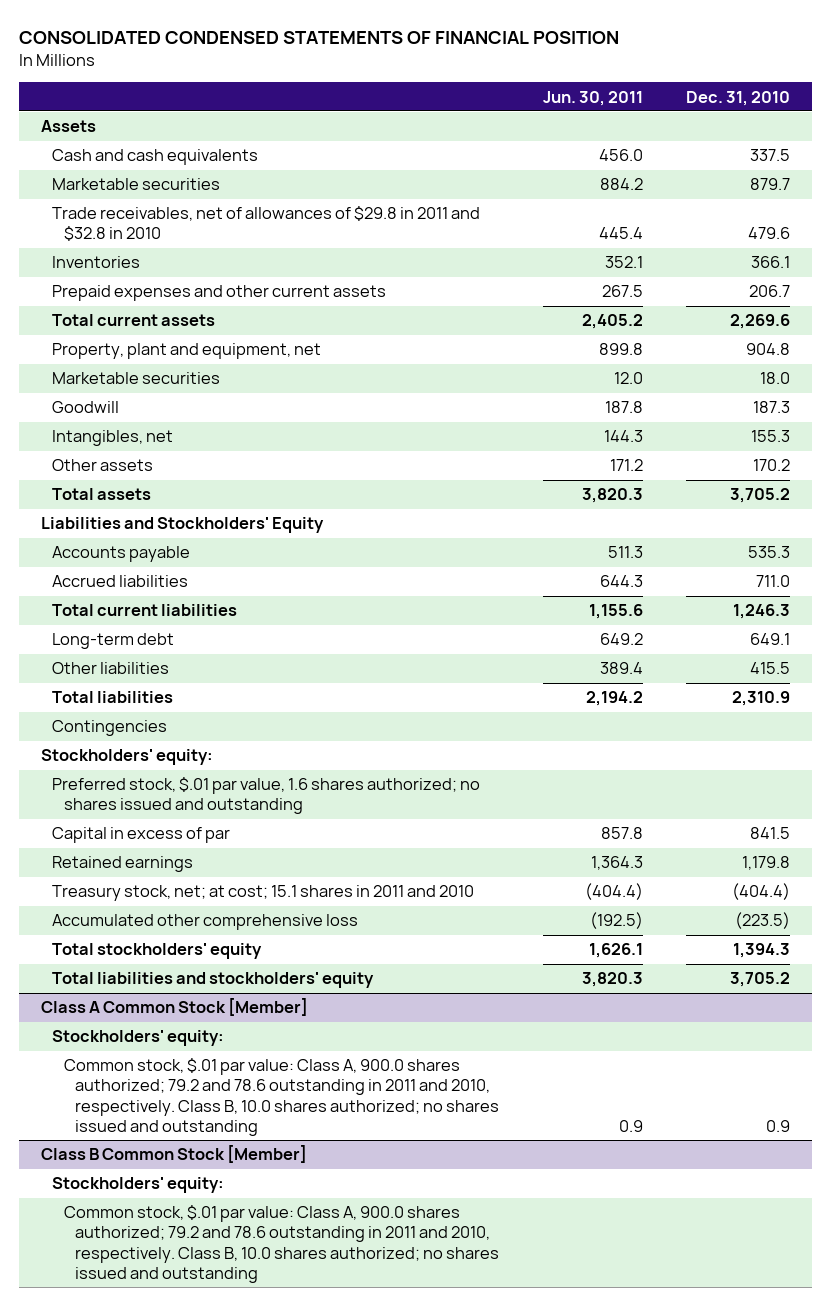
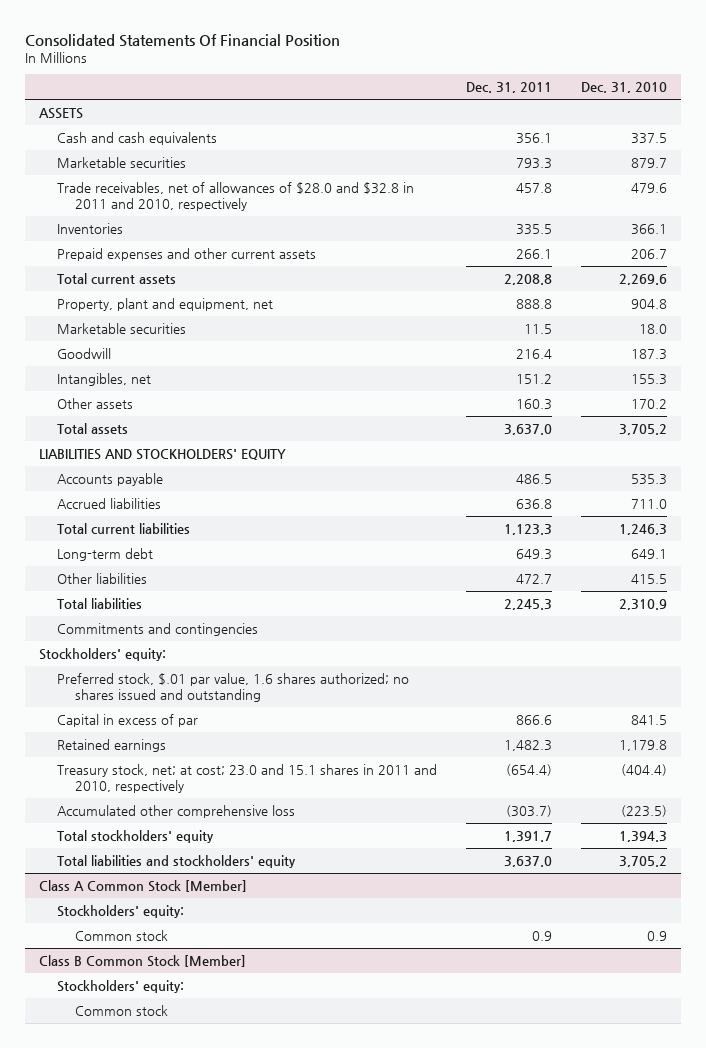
[18,31,619,45] CONSOLIDATED CONDENSED STATEMENTS OF FINANCIAL POSITION -> [25,33,341,47] Consolidated Statements Of Financial Position
[542,90,643,106] Jun. 30, 2011 -> none
none -> [466,82,553,94] Dec. 31, 2011
[40,120,96,133] Assets -> [39,107,84,119] ASSETS
[52,206,481,242] Trade receivables, net of allowances of $29.8 in 2011 and $32.8 in 2010 -> [57,181,415,212] Trade receivables, net of allowances of $28.0 and $32.8 in 2011 and 2010, respectively
[40,517,324,534] Liabilities and Stockholders' Equity -> [39,448,287,460] LIABILITIES AND STOCKHOLDERS' EQUITY
[52,720,168,737] Contingencies -> [57,622,259,636] Commitments and contingencies
[52,885,475,902] Treasury stock, net; at cost; 15.1 shares in 2011 and 2010 -> [57,763,438,794] Treasury stock, net; at cost; 23.0 and 15.1 shares in 2011 and 2010, respectively
[63,1058,500,1136] Common stock, $.01 par value: Class A, 900.0 shares authorized; 79.2 and 78.6 outstanding in 2011 and 2010, respectively. Class B, 10.0 shares authorized; no shares issued and outstanding -> [75,929,169,941] Common stock
[63,1205,500,1283] Common stock, $.01 par value: Class A, 900.0 shares authorized; 79.2 and 78.6 outstanding in 2011 and 2010, respectively. Class B, 10.0 shares authorized; no shares issued and outstanding -> [75,1004,169,1016] Common stock

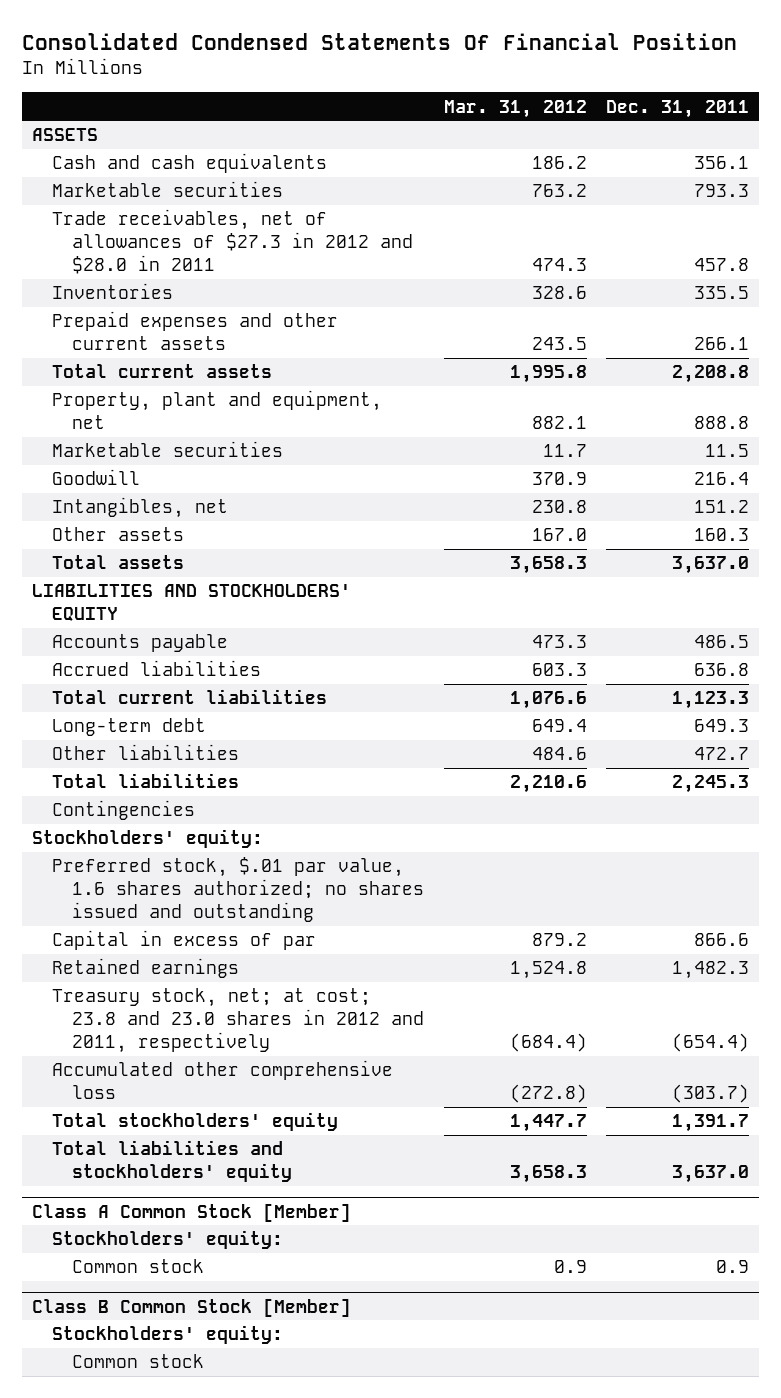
[25,33,341,47] Consolidated Statements Of Financial Position -> [21,32,737,50] Consolidated Condensed Statements Of Financial Position
[580,82,667,94] Dec. 31, 2010 -> none
none -> [443,99,587,118] Mar. 31, 2012
[57,181,415,212] Trade receivables, net of allowances of $28.0 and $32.8 in 2011 and 2010, respectively -> [51,209,413,275] Trade receivables, net of allowances of $27.3 in 2012 and $28.0 in 2011
[57,622,259,636] Commitments and contingencies -> [51,800,195,821] Contingencies
[57,763,438,794] Treasury stock, net; at cost; 23.0 and 15.1 shares in 2011 and 2010, respectively -> [51,988,424,1054] Treasury stock, net; at cost; 23.8 and 23.0 shares in 2012 and 2011, respectively

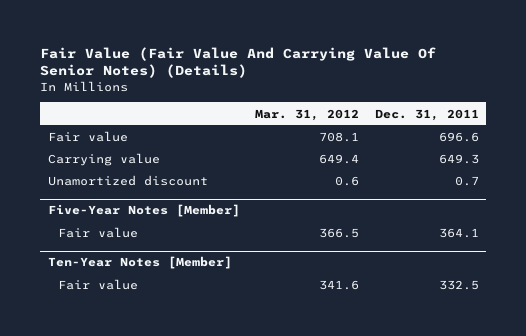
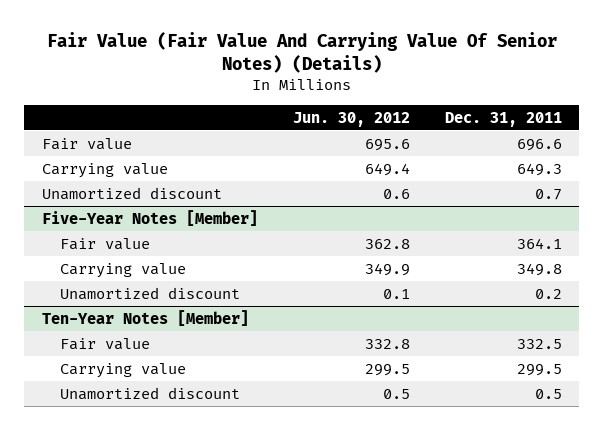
[255,108,360,121] Mar. 31, 2012 -> none
none -> [292,111,410,127] Jun. 30, 2012
none -> [60,262,187,278] Carrying value
none -> [60,286,241,300] Unamortized discount
none -> [60,362,187,378] Carrying value
none -> [60,386,241,400] Unamortized discount

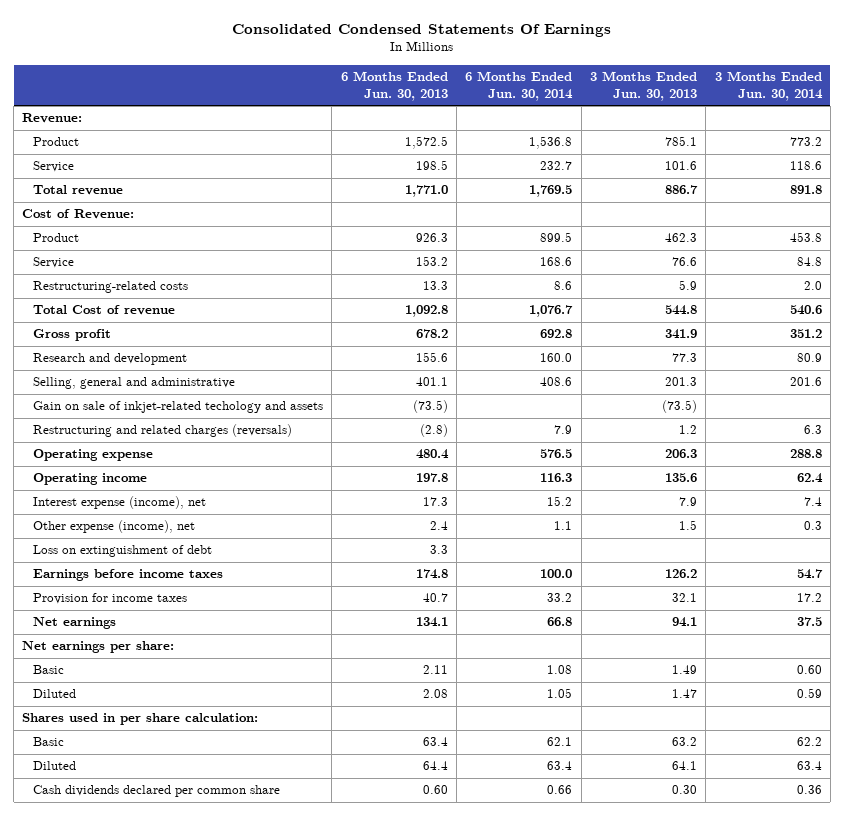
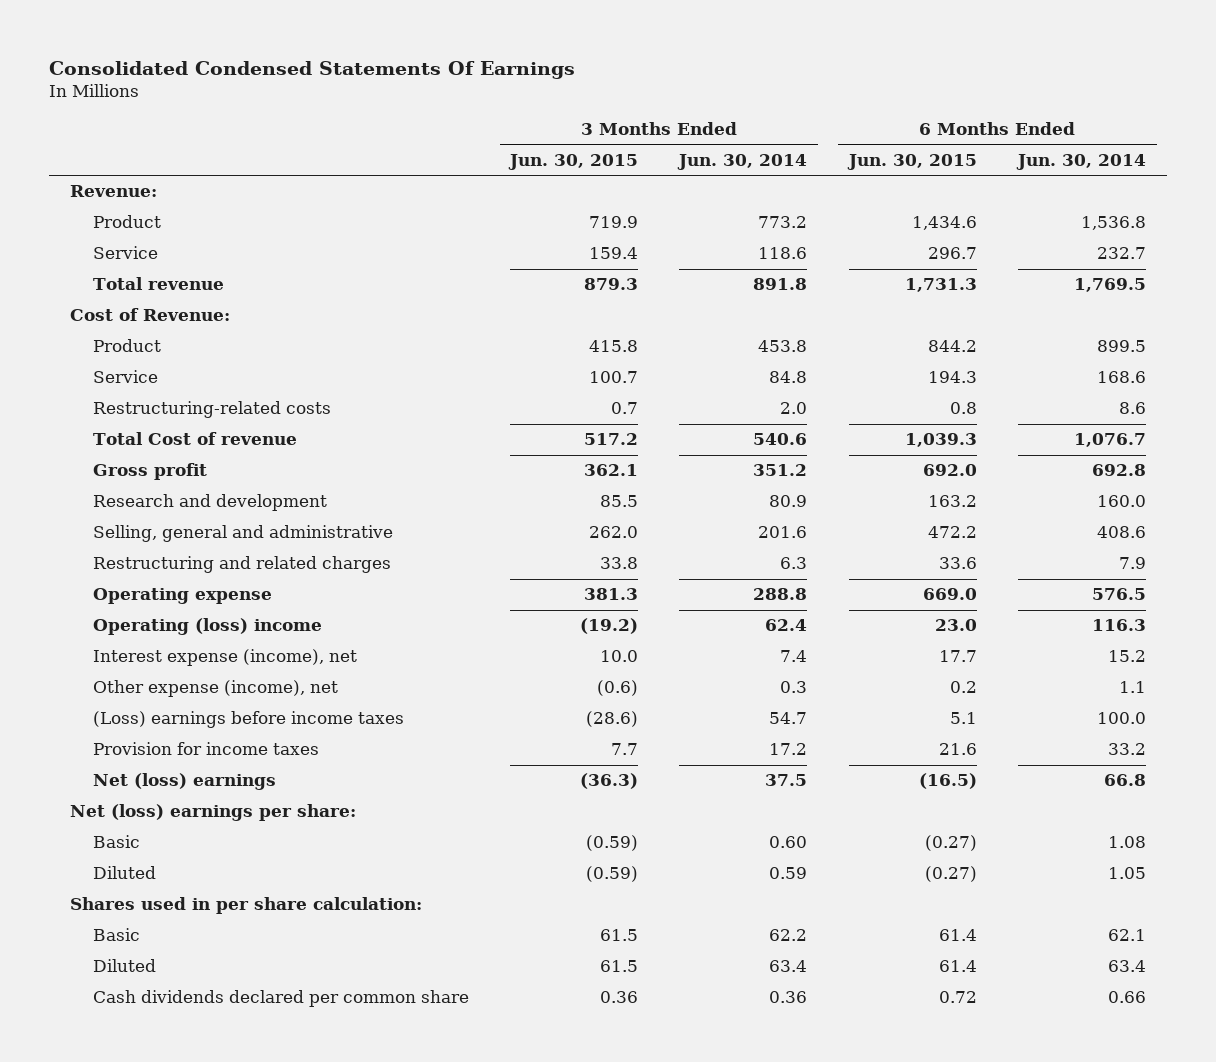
[340,70,448,101] 6 Months Ended Jun. 30, 2013 -> none
[589,70,697,101] 3 Months Ended Jun. 30, 2013 -> none
none -> [507,153,638,170] Jun. 30, 2015
none -> [846,153,977,170] Jun. 30, 2015
[33,401,324,414] Gain on sale of inkjet-related techology and assets -> none
[33,424,293,438] Restructuring and related charges (reversals) -> [92,556,391,574] Restructuring and related charges
[33,473,148,486] Operating income -> [92,618,322,636] Operating (loss) income
[33,545,213,558] Loss on extinguishment of debt -> none
[33,569,224,582] Earnings before income taxes -> [92,711,404,729] (Loss) earnings before income taxes
[33,617,117,630] Net earnings -> [92,773,276,791] Net (loss) earnings
[22,641,175,654] Net earnings per share: -> [69,804,356,822] Net (loss) earnings per share:

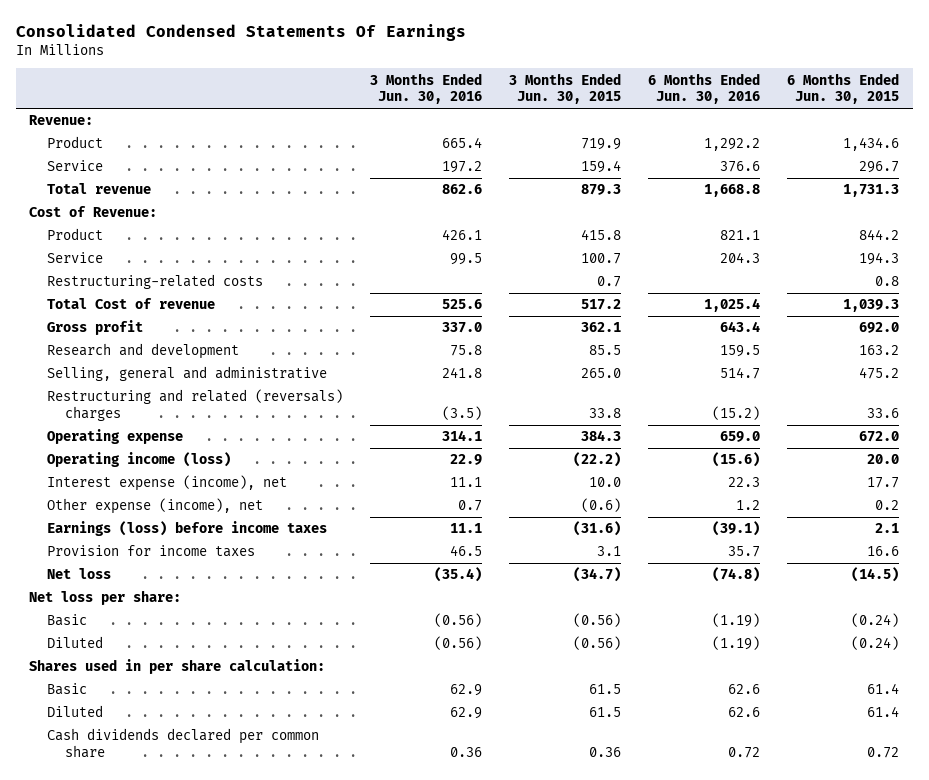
[677,153,808,170] Jun. 30, 2014 -> none
[1016,153,1147,170] Jun. 30, 2014 -> none
none -> [370,72,483,105] 3 Months Ended Jun. 30, 2016
none -> [648,72,761,105] 6 Months Ended Jun. 30, 2016
[588,526,638,539] 262.0 -> [581,368,622,379] 265.0
[927,526,977,539] 472.2 -> [859,367,900,380] 475.2
[92,556,391,574] Restructuring and related charges -> [46,389,343,421] Restructuring and related (reversals) charges
[583,588,638,601] 381.3 -> [581,430,622,442] 384.3
[922,588,977,601] 669.0 -> [859,431,900,443] 672.0
[92,618,322,636] Operating (loss) income -> [46,452,231,468] Operating income (loss)
[579,618,638,635] (19.2) -> [573,452,622,468] (22.2)
[934,619,977,632] 23.0 -> [867,454,900,465] 20.0
[92,711,404,729] (Loss) earnings before income taxes -> [46,521,327,537] Earnings (loss) before income taxes
[585,711,638,728] (28.6) -> [573,521,622,537] (31.6)
[949,712,977,725] 5.1 -> [875,523,900,534] 2.1
[610,743,638,756] 7.7 -> [597,546,622,557] 3.1
[938,743,977,756] 21.6 -> [867,546,900,557] 16.6
[92,773,276,791] Net (loss) earnings -> [46,568,111,580] Net loss
[579,773,638,790] (36.3) -> [573,567,622,583] (34.7)
[918,773,977,790] (16.5) -> [851,567,900,583] (14.5)
[69,804,356,822] Net (loss) earnings per share: -> [29,590,182,606] Net loss per share:
[585,835,638,852] (0.59) -> [573,613,622,628] (0.56)
[924,835,977,852] (0.27) -> [851,613,900,628] (0.24)
[585,866,638,883] (0.59) -> [573,636,622,651] (0.56)
[924,866,977,883] (0.27) -> [851,636,900,651] (0.24)

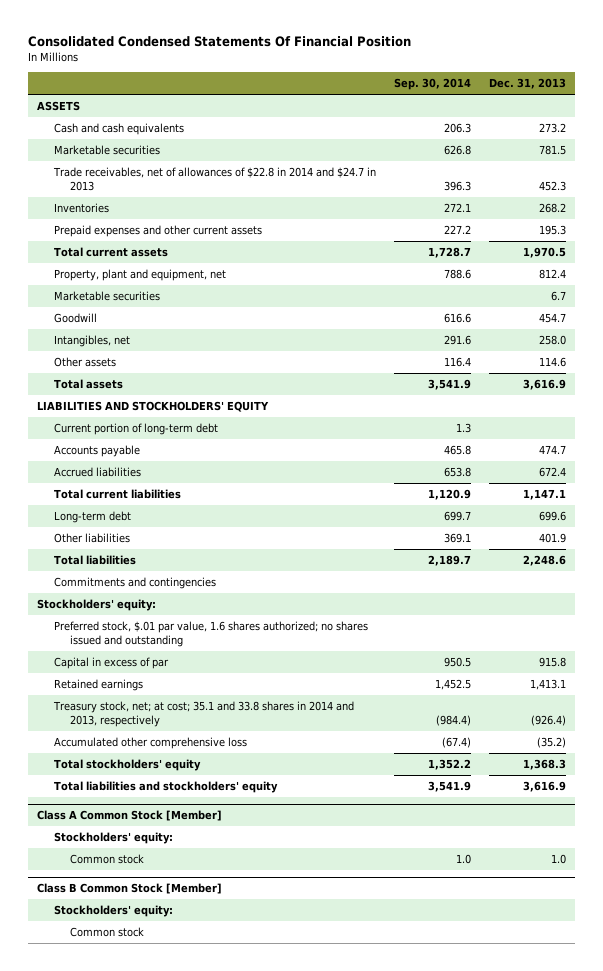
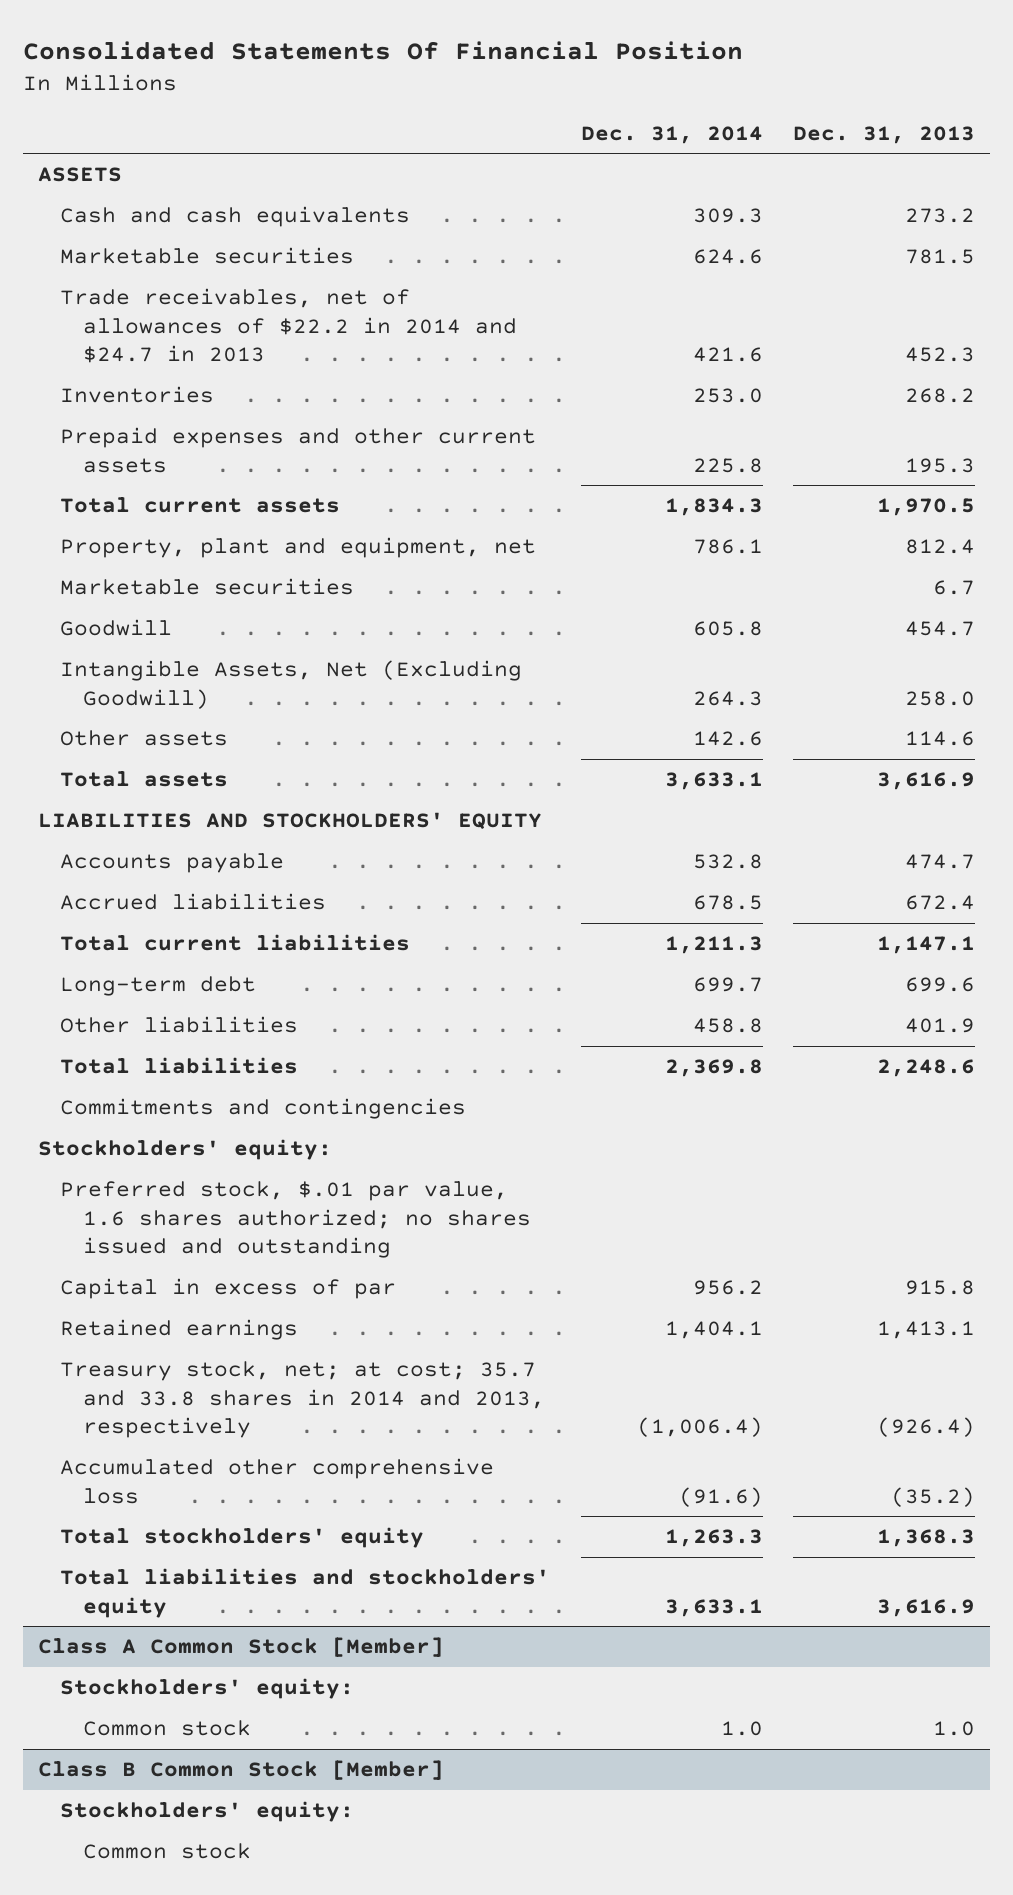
[28,35,412,47] Consolidated Condensed Statements Of Financial Position -> [23,40,744,60] Consolidated Statements Of Financial Position
[393,78,471,91] Sep. 30, 2014 -> none
none -> [580,125,763,144] Dec. 31, 2014
[52,167,376,192] Trade receivables, net of allowances of $22.8 in 2014 and $24.7 in 2013 -> [60,288,517,364] Trade receivables, net of allowances of $22.2 in 2014 and $24.7 in 2013
[53,335,130,348] Intangibles, net -> [60,660,523,709] Intangible Assets, Net (Excluding Goodwill)
[53,423,218,436] Current portion of long-term debt -> none
[52,701,354,728] Treasury stock, net; at cost; 35.1 and 33.8 shares in 2014 and 2013, respectively -> [60,1361,545,1439] Treasury stock, net; at cost; 35.7 and 33.8 shares in 2014 and 2013, respectively

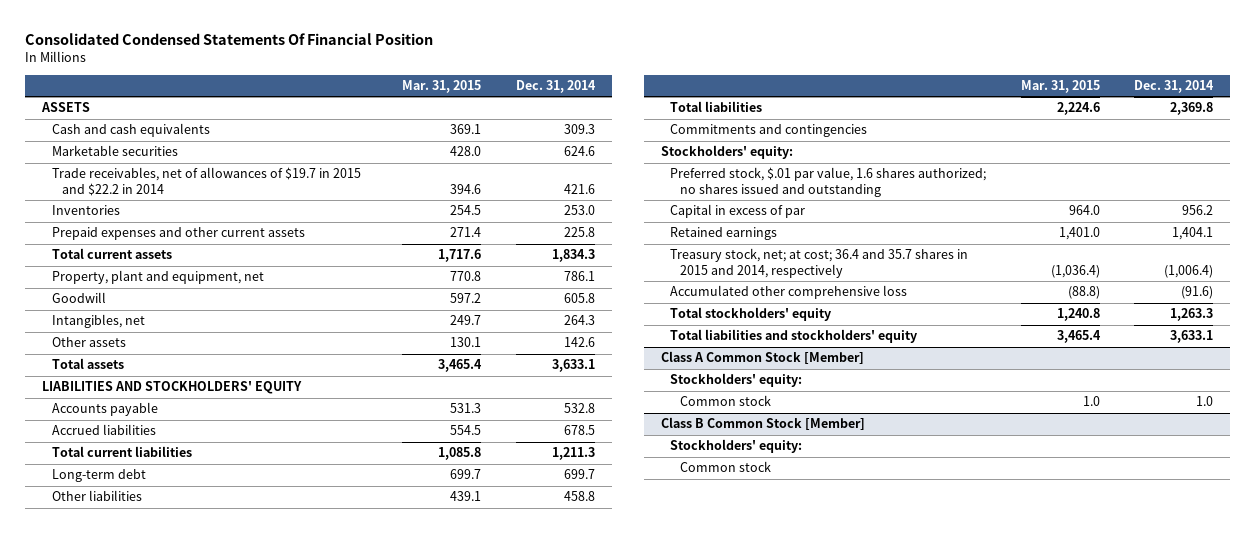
[23,40,744,60] Consolidated Statements Of Financial Position -> [25,32,434,45] Consolidated Condensed Statements Of Financial Position
[793,125,976,144] Dec. 31, 2013 -> none
none -> [402,80,482,94] Mar. 31, 2015
[60,288,517,364] Trade receivables, net of allowances of $22.2 in 2014 and $24.7 in 2013 -> [52,167,362,196] Trade receivables, net of allowances of $19.7 in 2015 and $22.2 in 2014
[60,578,355,596] Marketable securities -> none
[60,660,523,709] Intangible Assets, Net (Excluding Goodwill) -> [52,314,146,329] Intangibles, net
[60,1361,545,1439] Treasury stock, net; at cost; 35.7 and 33.8 shares in 2014 and 2013, respectively -> [670,248,969,278] Treasury stock, net; at cost; 36.4 and 35.7 shares in 2015 and 2014, respectively

